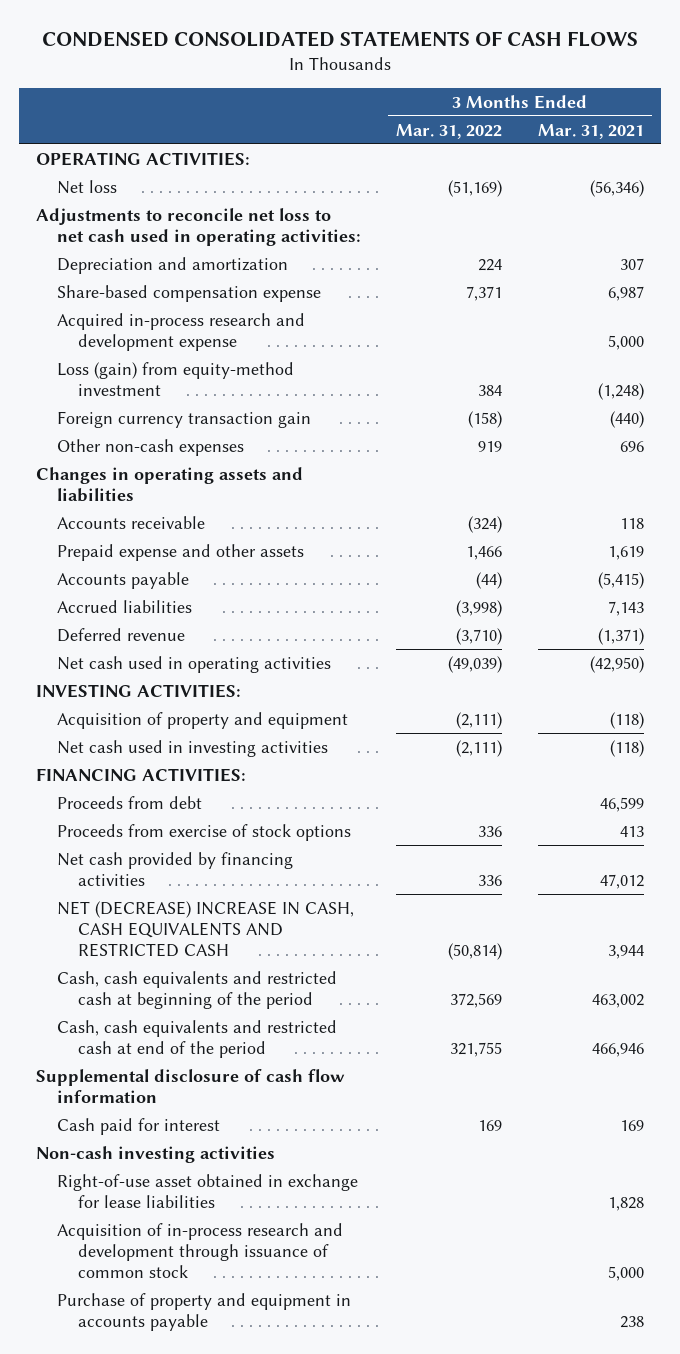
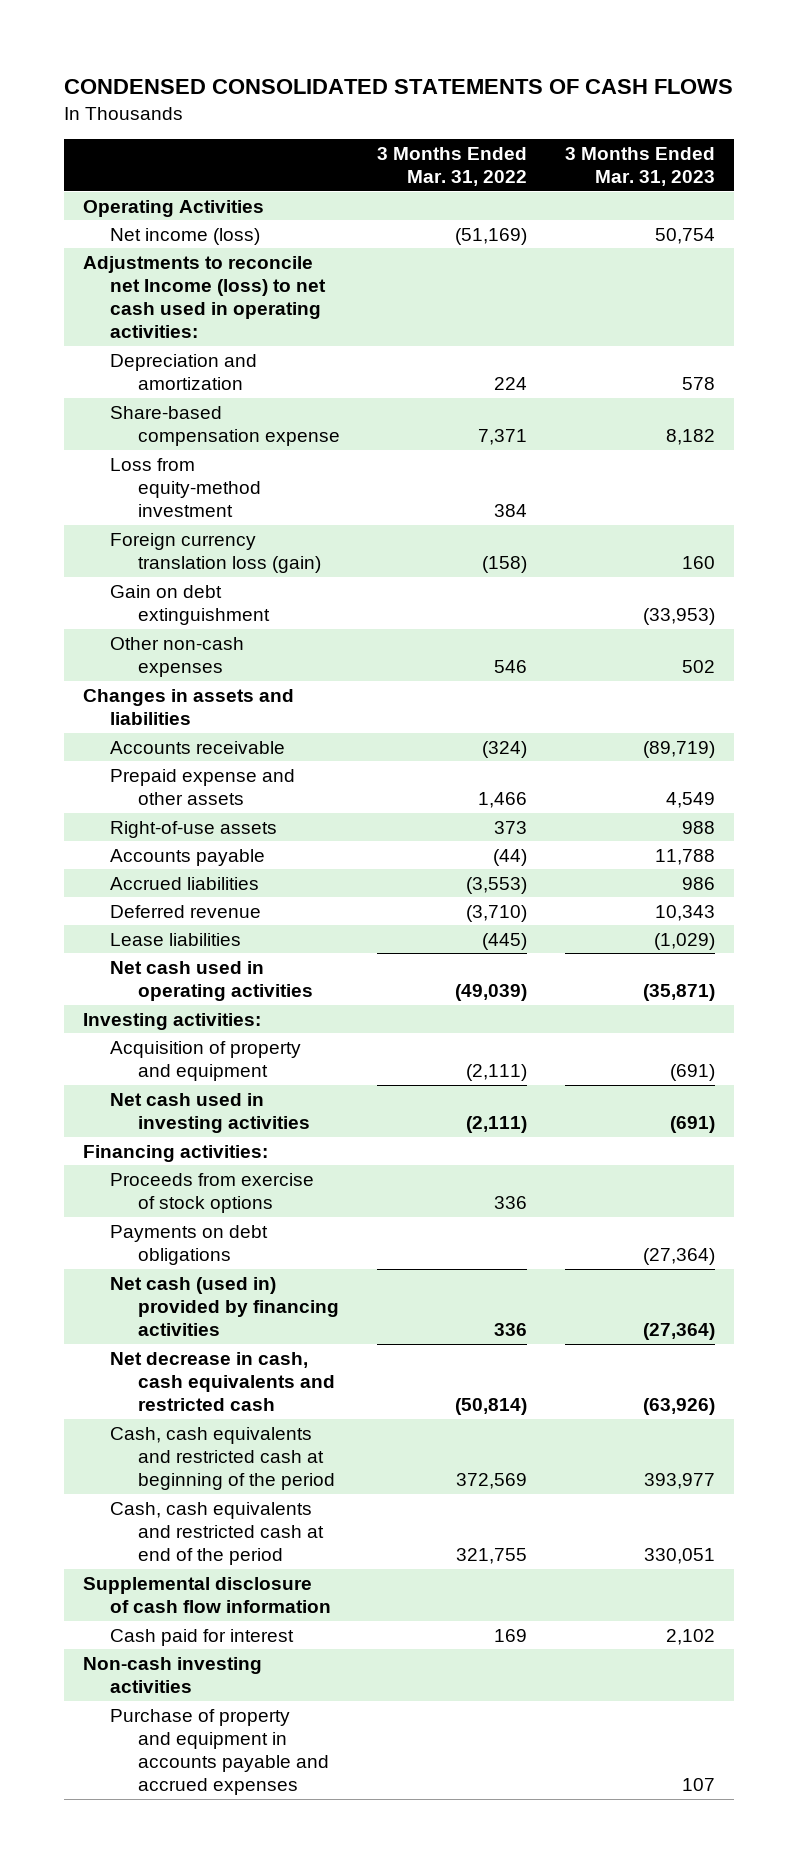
[537,123,644,139] Mar. 31, 2021 -> none
none -> [565,146,716,186] 3 Months Ended Mar. 31, 2023
[36,151,251,166] OPERATING ACTIVITIES: -> [83,199,265,217] Operating Activities
[57,179,118,194] Net loss -> [110,227,261,245] Net income (loss)
[36,207,362,246] Adjustments to reconcile net loss to net cash used in operating activities: -> [83,255,327,339] Adjustments to reconcile net Income (loss) to net cash used in operating activities:
[57,312,306,351] Acquired in-process research and development expense -> none
[57,361,295,396] Loss (gain) from equity-method investment -> [110,457,261,518] Loss from equity-method investment
[57,410,312,428] Foreign currency transaction gain -> [110,532,321,573] Foreign currency translation loss (gain)
none -> [110,584,270,625] Gain on debt extinguishment
[478,440,503,452] 919 -> [494,659,528,673] 546
[36,466,304,502] Changes in operating assets and liabilities -> [83,688,295,725] Changes in assets and liabilities
none -> [110,820,278,838] Right-of-use assets
[456,599,503,617] (3,998) -> [466,876,528,894] (3,553)
none -> [110,932,242,946] Lease liabilities
[36,683,242,698] INVESTING ACTIVITIES: -> [83,1012,262,1030] Investing activities:
[57,795,203,809] Proceeds from debt -> none
[36,767,247,782] FINANCING ACTIVITIES: -> [83,1144,269,1162] Financing activities:
none -> [110,1224,269,1265] Payments on debt obligations
[57,851,294,886] Net cash provided by financing activities -> [110,1276,339,1337] Net cash (used in) provided by financing activities
[57,900,355,957] NET (DECREASE) INCREASE IN CASH, CASH EQUIVALENTS AND RESTRICTED CASH -> [110,1351,335,1412] Net decrease in cash, cash equivalents and restricted cash
[57,1173,359,1208] Right-of-use asset obtained in exchange for lease liabilities -> none
[57,1222,344,1278] Acquisition of in-process research and development through issuance of common stock -> none
[57,1292,352,1331] Purchase of property and equipment in accounts payable -> [110,1708,329,1796] Purchase of property and equipment in accounts payable and accrued expenses

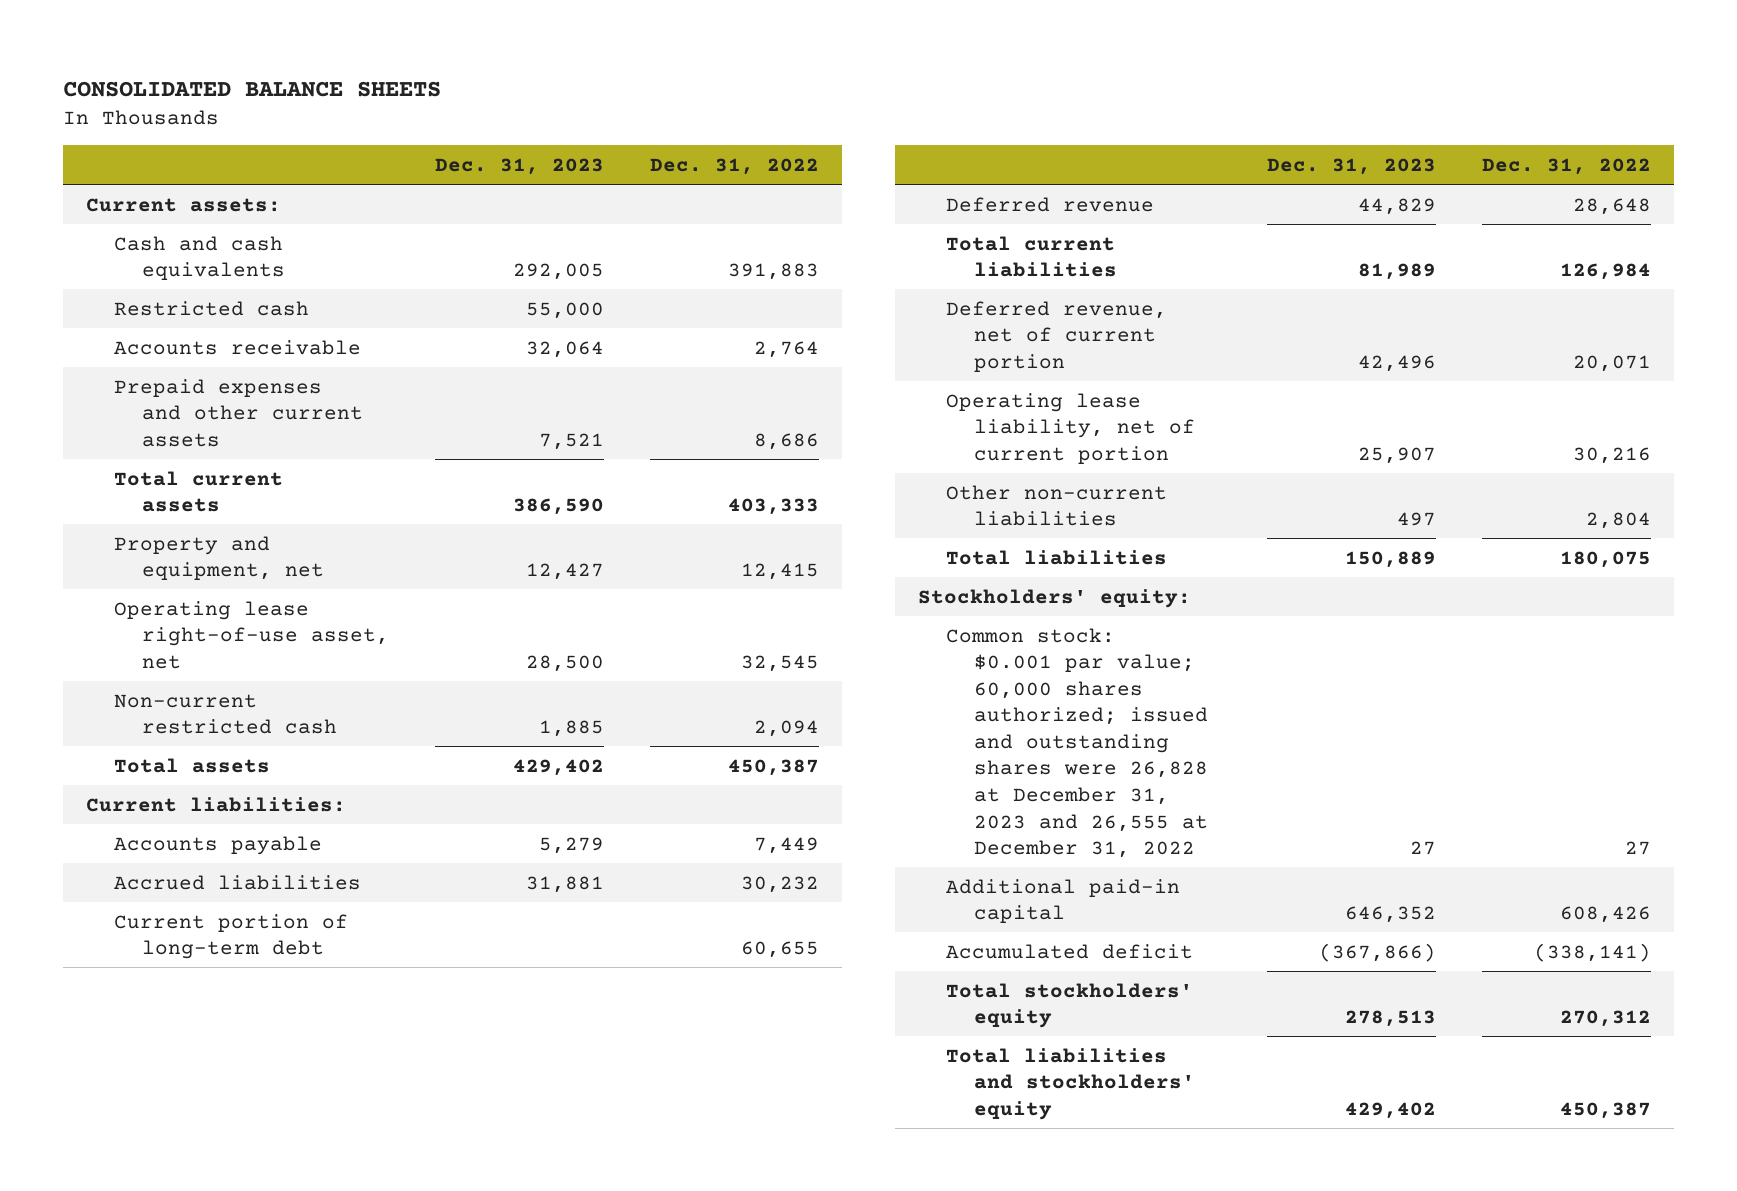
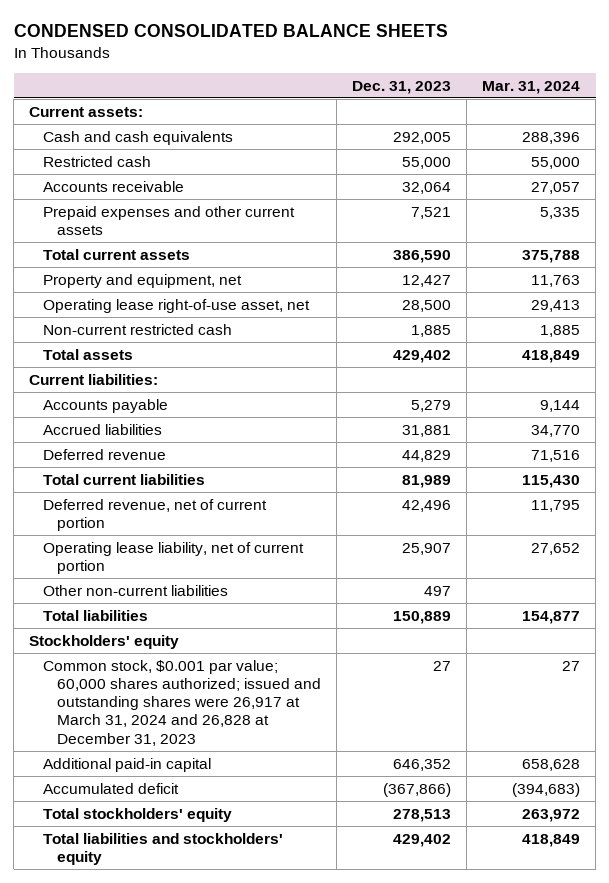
[63,80,442,97] CONSOLIDATED BALANCE SHEETS -> [13,24,448,38] CONDENSED CONSOLIDATED BALANCE SHEETS
[650,157,820,175] Dec. 31, 2022 -> none
none -> [482,80,581,94] Mar. 31, 2024
[114,913,349,960] Current portion of long-term debt -> none
[917,588,1191,608] Stockholders' equity: -> [29,634,180,649] Stockholders' equity
[945,627,1208,859] Common stock: $0.001 par value; 60,000 shares authorized; issued and outstanding shares were 26,828 at December 31, 2023 and 26,555 at December 31, 2022 -> [43,659,321,746] Common stock, $0.001 par value; 60,000 shares authorized; issued and outstanding shares were 26,917 at March 31, 2024 and 26,828 at December 31, 2023

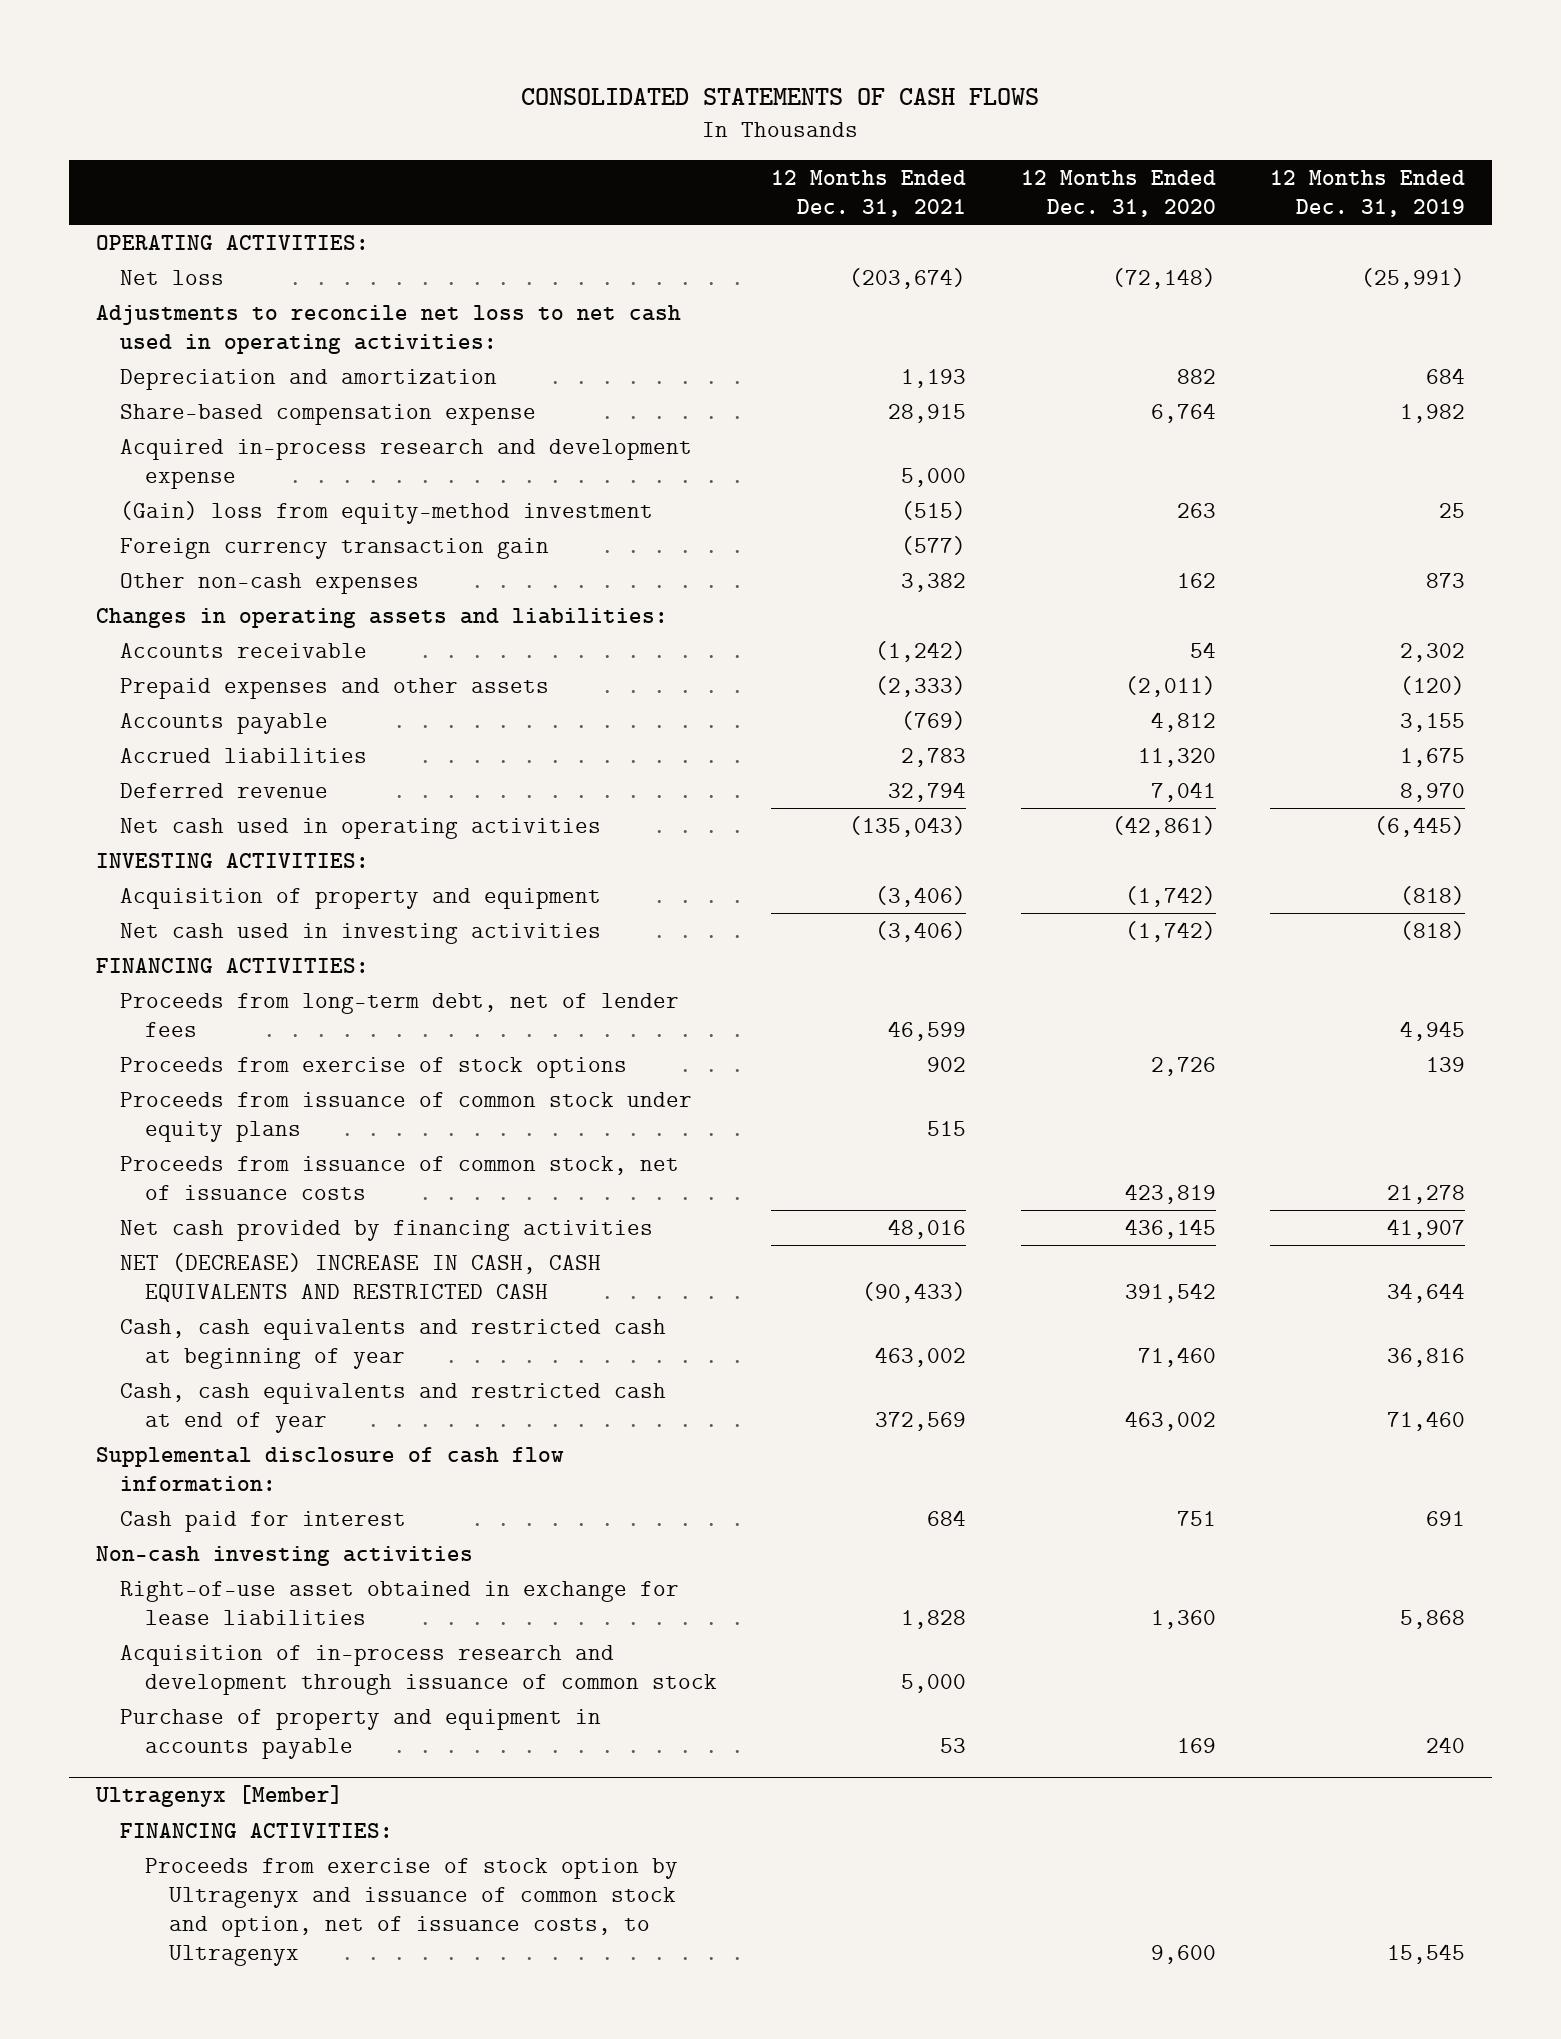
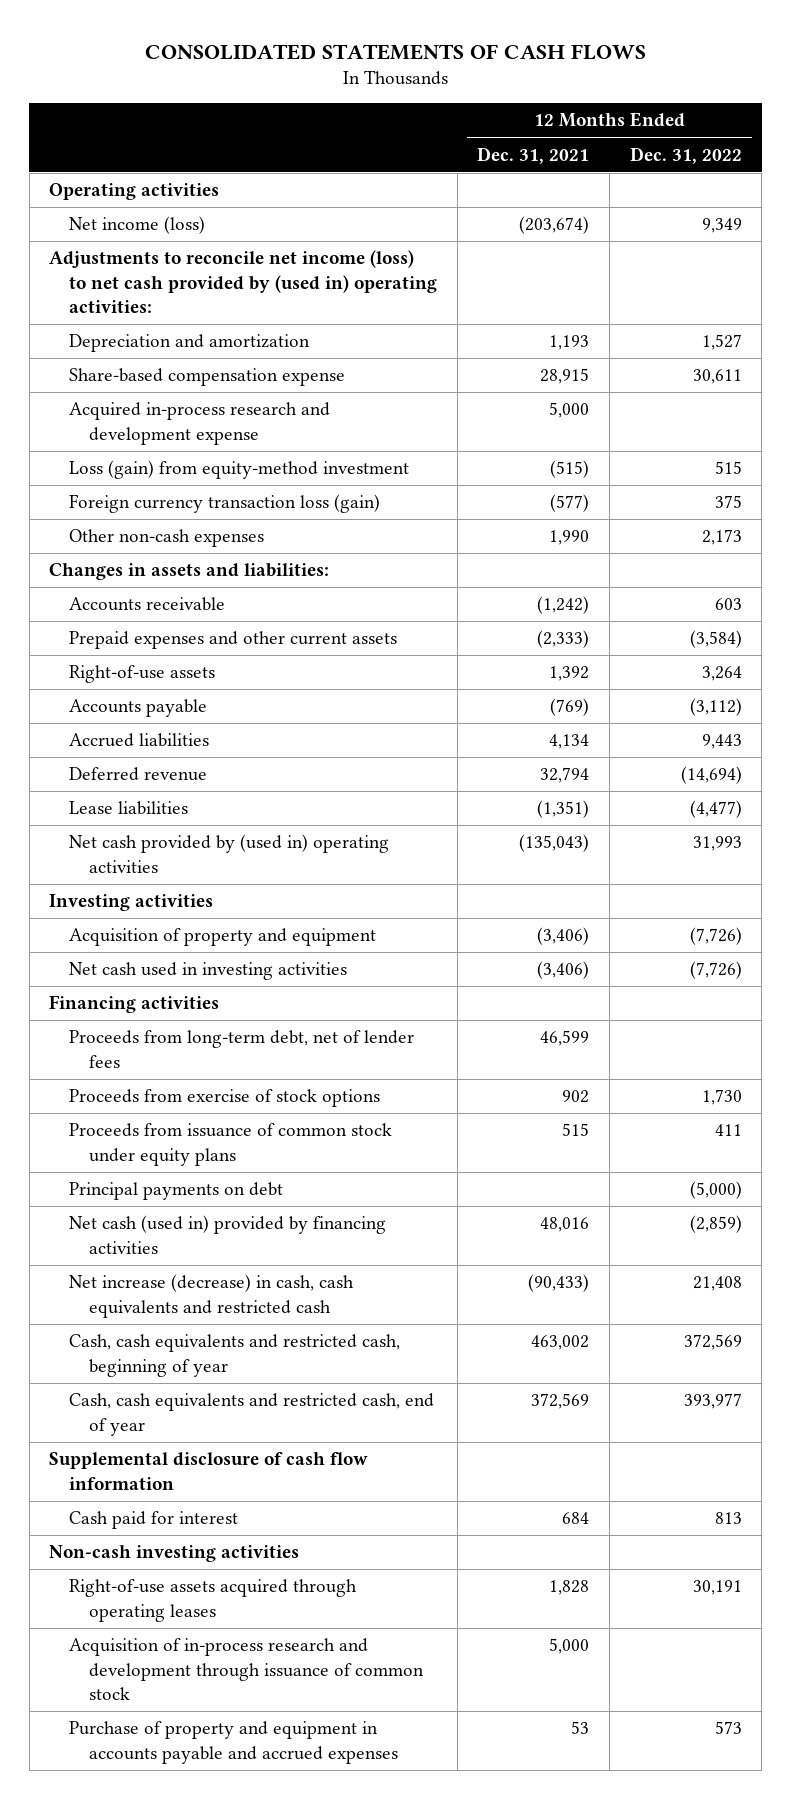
[1020,170,1216,217] 12 Months Ended Dec. 31, 2020 -> none
[1270,170,1466,217] 12 Months Ended Dec. 31, 2019 -> none
none -> [629,146,742,164] Dec. 31, 2022
[95,234,369,250] OPERATING ACTIVITIES: -> [49,183,220,201] Operating activities
[120,269,225,285] Net loss -> [69,216,206,235] Net income (loss)
[95,304,681,354] Adjustments to reconcile net loss to net cash used in operating activities: -> [49,250,438,313] Adjustments to reconcile net income (loss) to net cash provided by (used in) operating activities:
[120,500,654,524] (Gain) loss from equity-method investment -> [69,460,410,480] Loss (gain) from equity-method investment
[120,537,550,559] Foreign currency transaction gain -> [69,494,381,514] Foreign currency transaction loss (gain)
[901,572,967,592] 3,382 -> [549,530,590,546] 1,990
[95,607,668,628] Changes in operating assets and liabilities: -> [49,563,330,581] Changes in assets and liabilities:
[120,677,550,699] Prepaid expenses and other assets -> [69,631,398,650] Prepaid expenses and other current assets
none -> [69,665,216,684] Right-of-use assets
[901,747,967,767] 2,783 -> [549,734,590,750] 4,134
none -> [69,801,189,816] Lease liabilities
[120,817,602,839] Net cash used in operating activities -> [69,834,390,873] Net cash provided by (used in) operating activities
[95,852,369,868] INVESTING ACTIVITIES: -> [49,894,214,912] Investing activities
[95,957,369,973] FINANCING ACTIVITIES: -> [49,995,220,1014] Financing activities
[120,1155,680,1200] Proceeds from issuance of common stock, net of issuance costs -> none
none -> [69,1182,284,1201] Principal payments on debt
[120,1219,654,1241] Net cash provided by financing activities -> [69,1215,387,1254] Net cash (used in) provided by financing activities
[120,1252,602,1303] NET (DECREASE) INCREASE IN CASH, CASH EQUIVALENTS AND RESTRICTED CASH -> [69,1274,355,1318] Net increase (decrease) in cash, cash equivalents and restricted cash
[120,1318,667,1369] Cash, cash equivalents and restricted cash at beginning of year -> [69,1334,401,1377] Cash, cash equivalents and restricted cash, beginning of year
[120,1382,667,1433] Cash, cash equivalents and restricted cash at end of year -> [69,1393,435,1436] Cash, cash equivalents and restricted cash, end of year
[95,1446,564,1492] Supplemental disclosure of cash flow information: -> [49,1452,369,1490] Supplemental disclosure of cash flow information
[120,1580,680,1625] Right-of-use asset obtained in exchange for lease liabilities -> [69,1579,358,1622] Right-of-use assets acquired through operating leases
[94,1785,343,1808] Ultragenyx [Member] -> none
[120,1822,394,1838] FINANCING ACTIVITIES: -> none
[144,1857,678,1966] Proceeds from exercise of stock option by Ultragenyx and issuance of common stock and option, net of issuance costs, to Ultragenyx -> none
[120,1708,602,1759] Purchase of property and equipment in accounts payable -> [69,1721,398,1764] Purchase of property and equipment in accounts payable and accrued expenses

